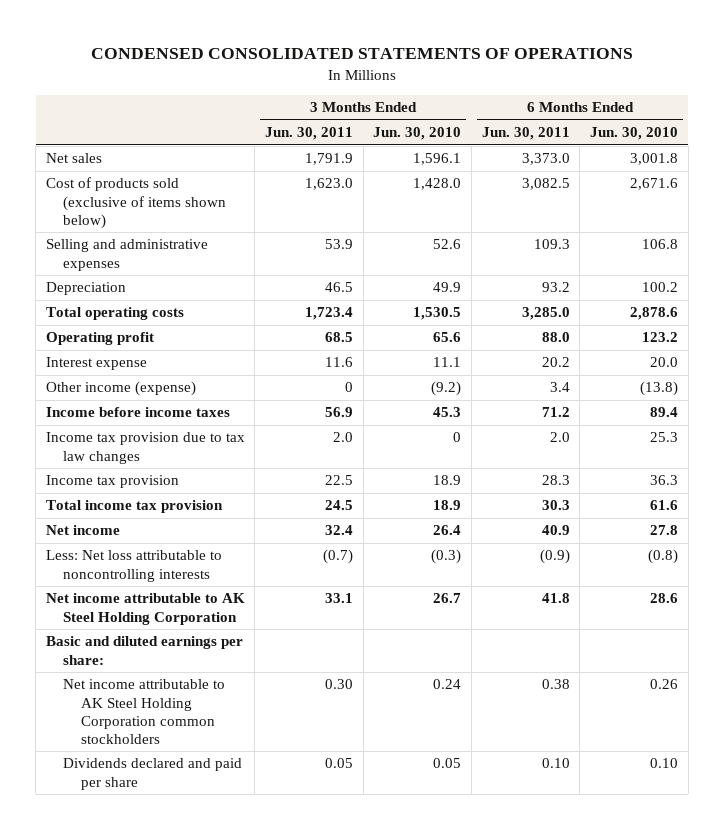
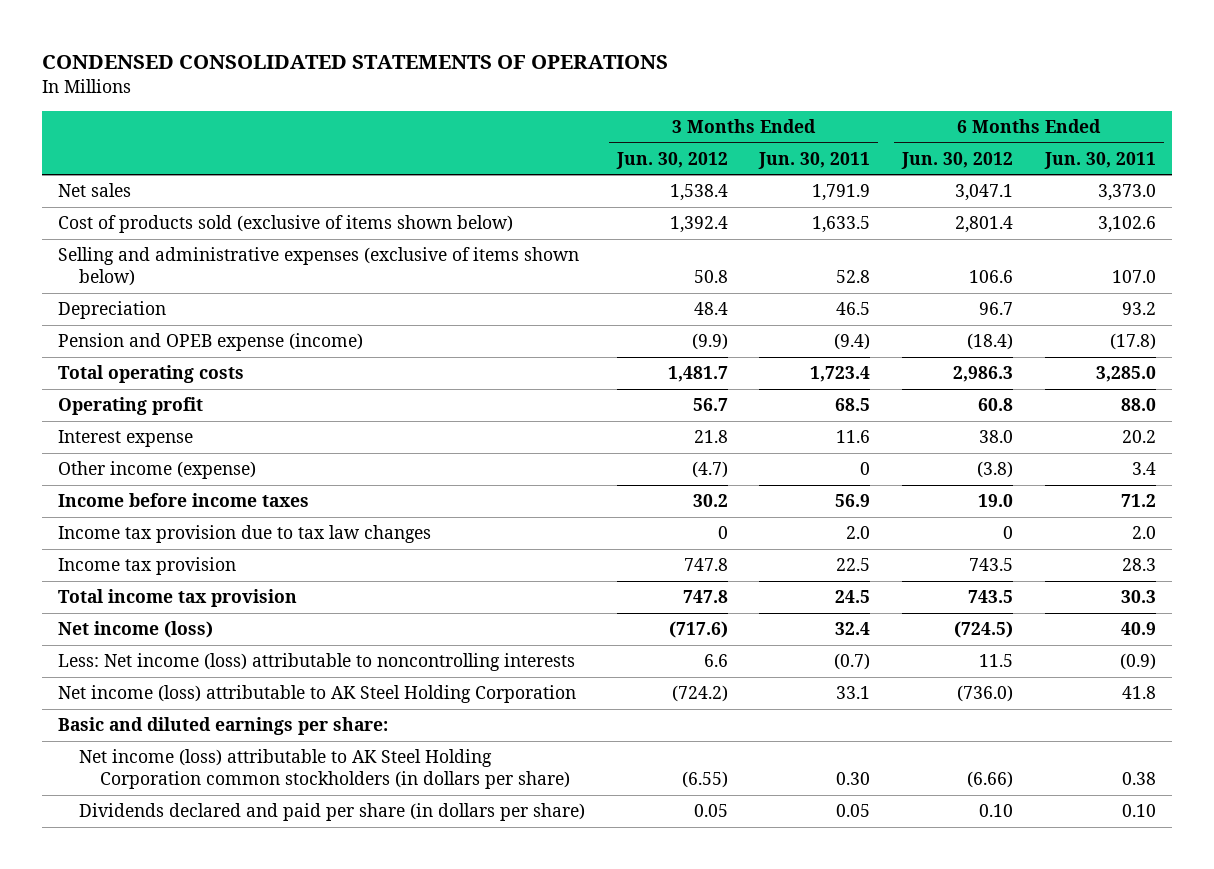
[373,127,462,141] Jun. 30, 2010 -> none
[589,127,678,141] Jun. 30, 2010 -> none
none -> [615,151,728,169] Jun. 30, 2012
none -> [901,151,1014,169] Jun. 30, 2012
[45,239,208,271] Selling and administrative expenses -> none
[305,178,354,191] 1,623.0 -> [812,216,871,234] 1,633.5
[521,178,570,191] 3,082.5 -> [1097,216,1156,234] 3,102.6
none -> [57,247,579,287] Selling and administrative expenses (exclusive of items shown below)
none -> [57,333,363,352] Pension and OPEB expense (income)
[45,525,120,536] Net income -> [57,621,213,639] Net income (loss)
[45,550,222,582] Less: Net loss attributable to noncontrolling interests -> [57,653,575,672] Less: Net income (loss) attributable to noncontrolling interests
[45,593,245,625] Net income attributable to AK Steel Holding Corporation -> [57,685,576,704] Net income (loss) attributable to AK Steel Holding Corporation
[63,679,226,744] Net income attributable to AK Steel Holding Corporation common stockholders -> [78,749,571,790] Net income (loss) attributable to AK Steel Holding Corporation common stockholders (in dollars per share)
[63,758,243,790] Dividends declared and paid per share -> [78,803,585,822] Dividends declared and paid per share (in dollars per share)

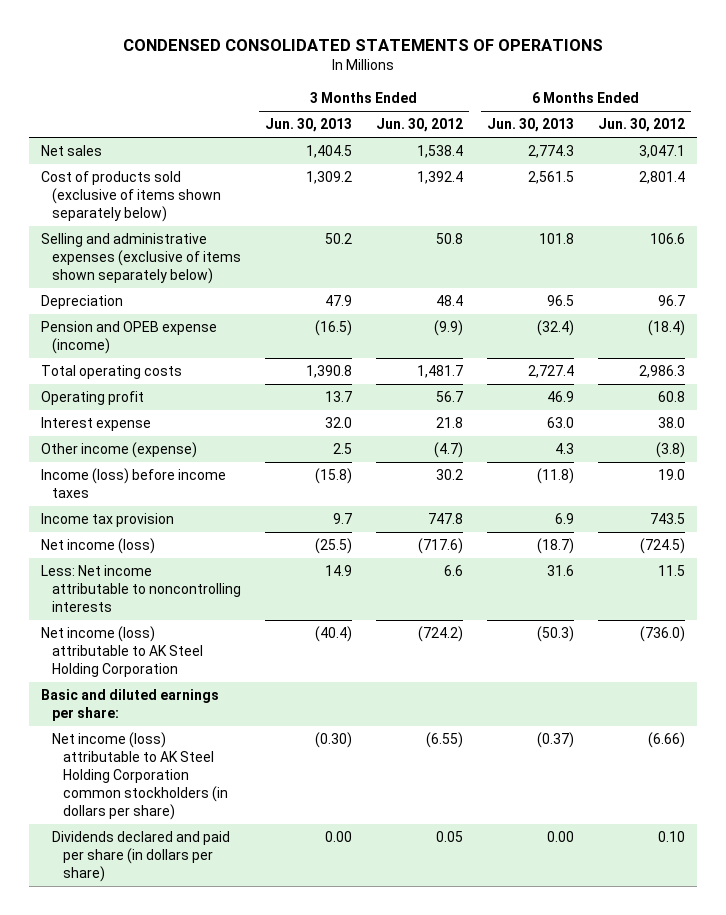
[758,151,871,169] Jun. 30, 2011 -> none
[1043,151,1156,169] Jun. 30, 2011 -> none
none -> [265,118,353,133] Jun. 30, 2013
none -> [487,118,575,133] Jun. 30, 2013
[57,215,513,234] Cost of products sold (exclusive of items shown below) -> [41,171,222,223] Cost of products sold (exclusive of items shown separately below)
[57,247,579,287] Selling and administrative expenses (exclusive of items shown below) -> [41,233,242,285] Selling and administrative expenses (exclusive of items shown separately below)
[57,525,431,544] Income tax provision due to tax law changes -> none
[57,493,309,508] Income before income taxes -> [41,468,227,499] Income (loss) before income taxes
[57,589,297,608] Total income tax provision -> none
[57,653,575,672] Less: Net income (loss) attributable to noncontrolling interests -> [41,565,242,613] Less: Net income attributable to noncontrolling interests

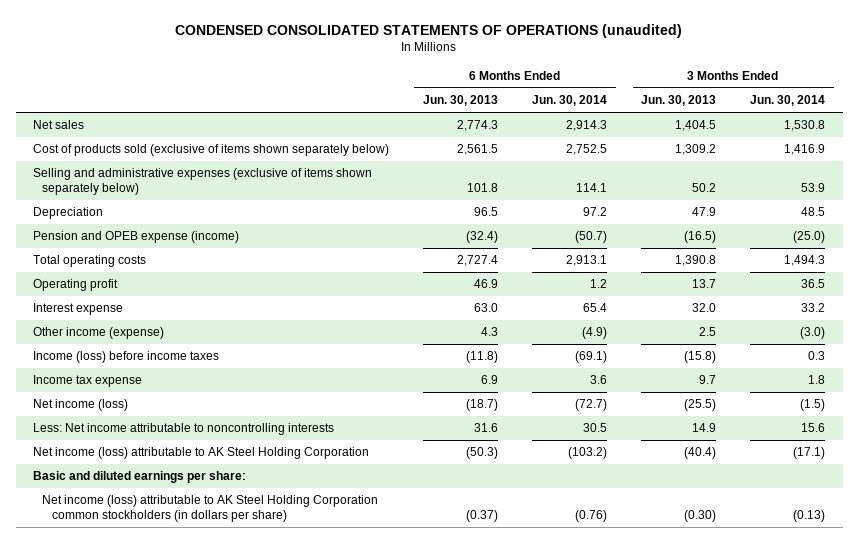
[123,39,604,52] CONDENSED CONSOLIDATED STATEMENTS OF OPERATIONS -> [175,23,683,38] CONDENSED CONSOLIDATED STATEMENTS OF OPERATIONS (unaudited)
[376,118,464,133] Jun. 30, 2012 -> none
[597,118,685,133] Jun. 30, 2012 -> none
none -> [532,95,608,107] Jun. 30, 2014
none -> [750,95,826,107] Jun. 30, 2014
[41,513,175,528] Income tax provision -> [32,375,142,388] Income tax expense
[52,831,231,883] Dividends declared and paid per share (in dollars per share) -> none

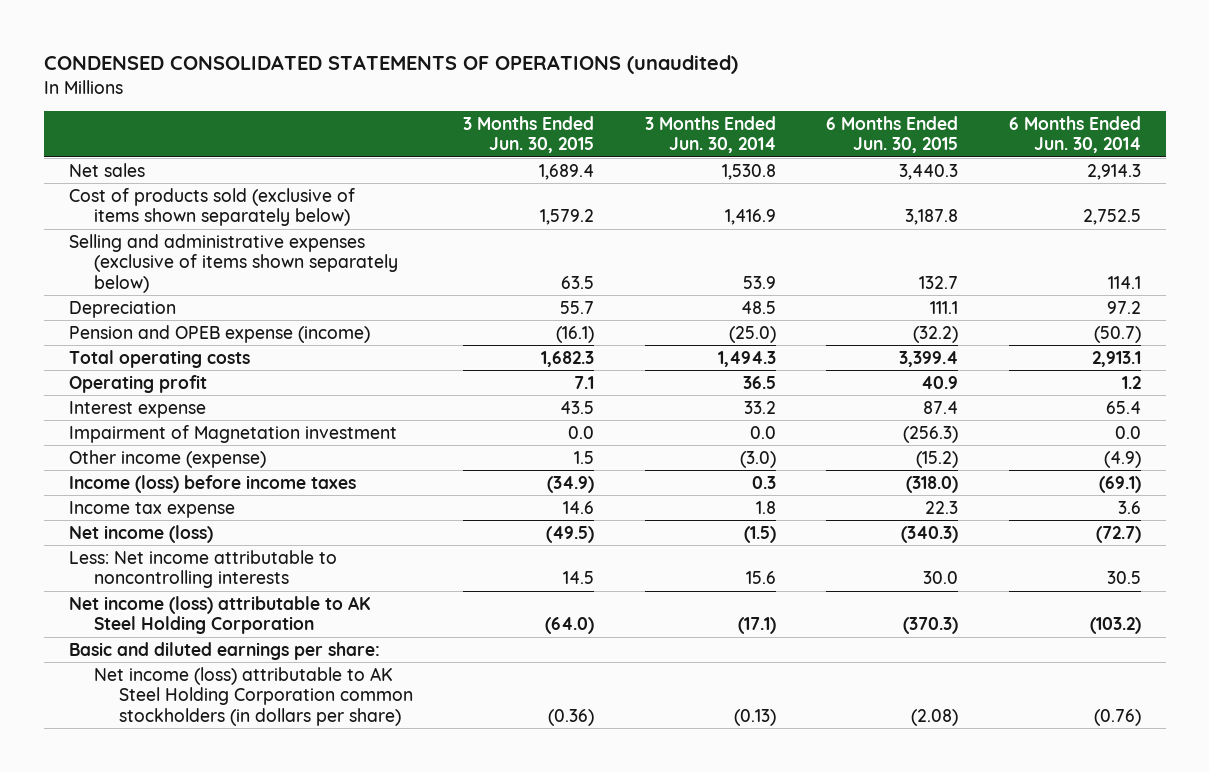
[423,95,499,107] Jun. 30, 2013 -> none
[641,95,717,107] Jun. 30, 2013 -> none
none -> [463,115,595,154] 3 Months Ended Jun. 30, 2015
none -> [826,115,959,154] 6 Months Ended Jun. 30, 2015
none -> [68,424,397,443] Impairment of Magnetation investment

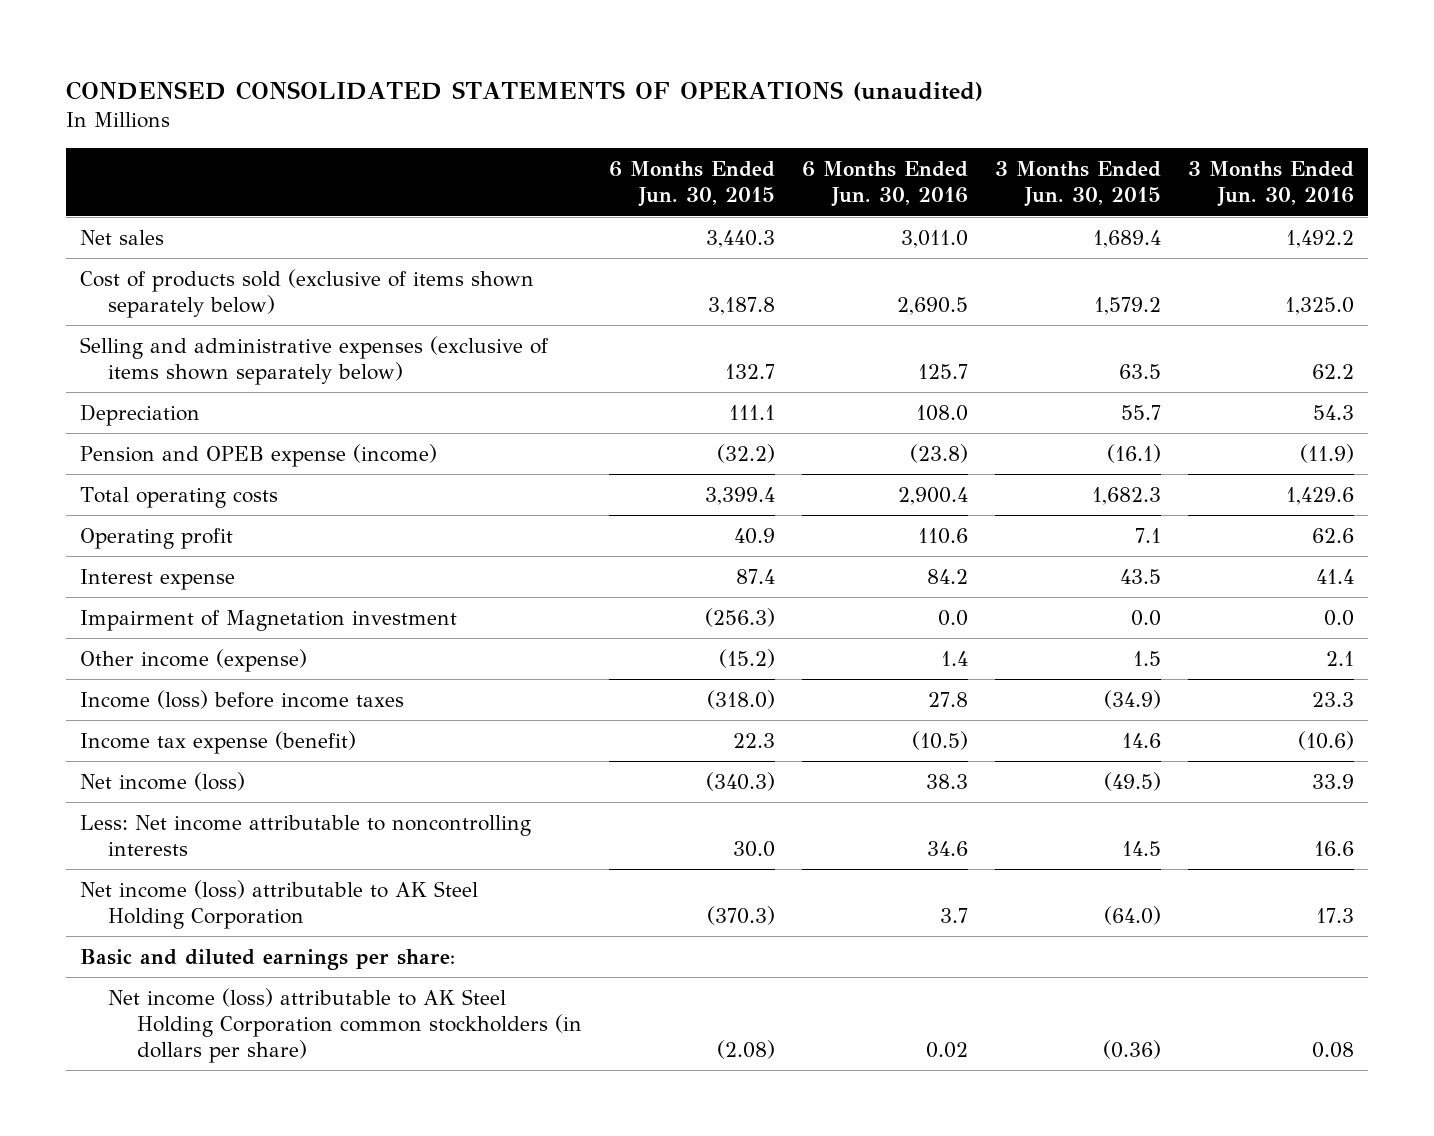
[644,115,776,154] 3 Months Ended Jun. 30, 2014 -> none
[1008,115,1141,154] 6 Months Ended Jun. 30, 2014 -> none
none -> [801,161,968,208] 6 Months Ended Jun. 30, 2016
none -> [1188,161,1355,208] 3 Months Ended Jun. 30, 2016
[68,500,235,518] Income tax expense -> [79,730,356,754] Income tax expense (benefit)

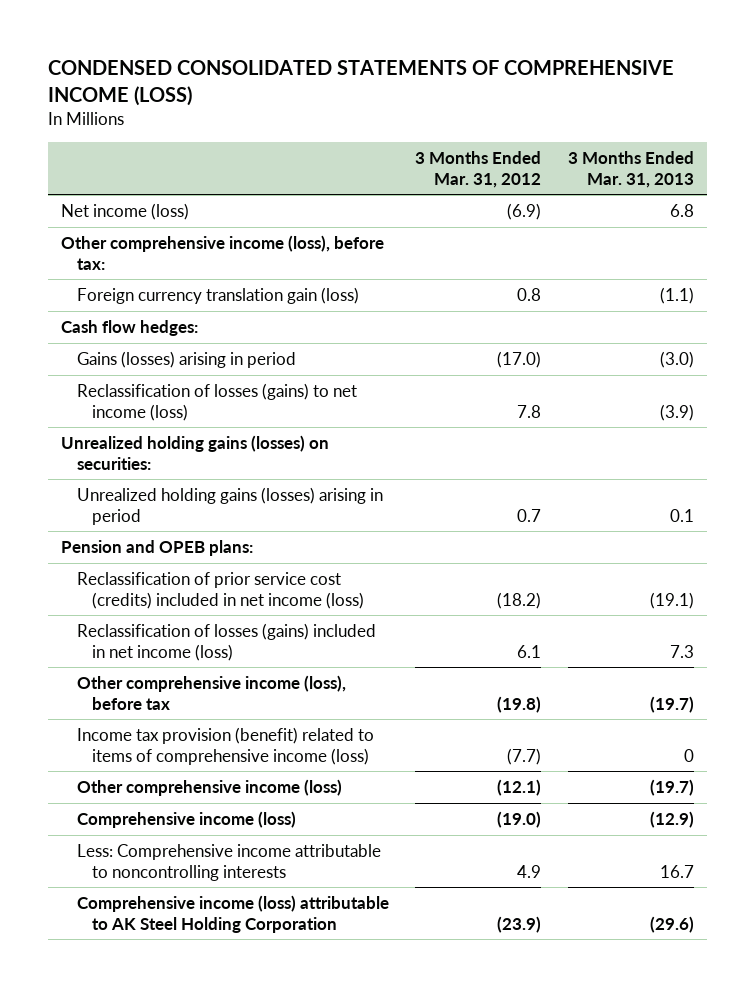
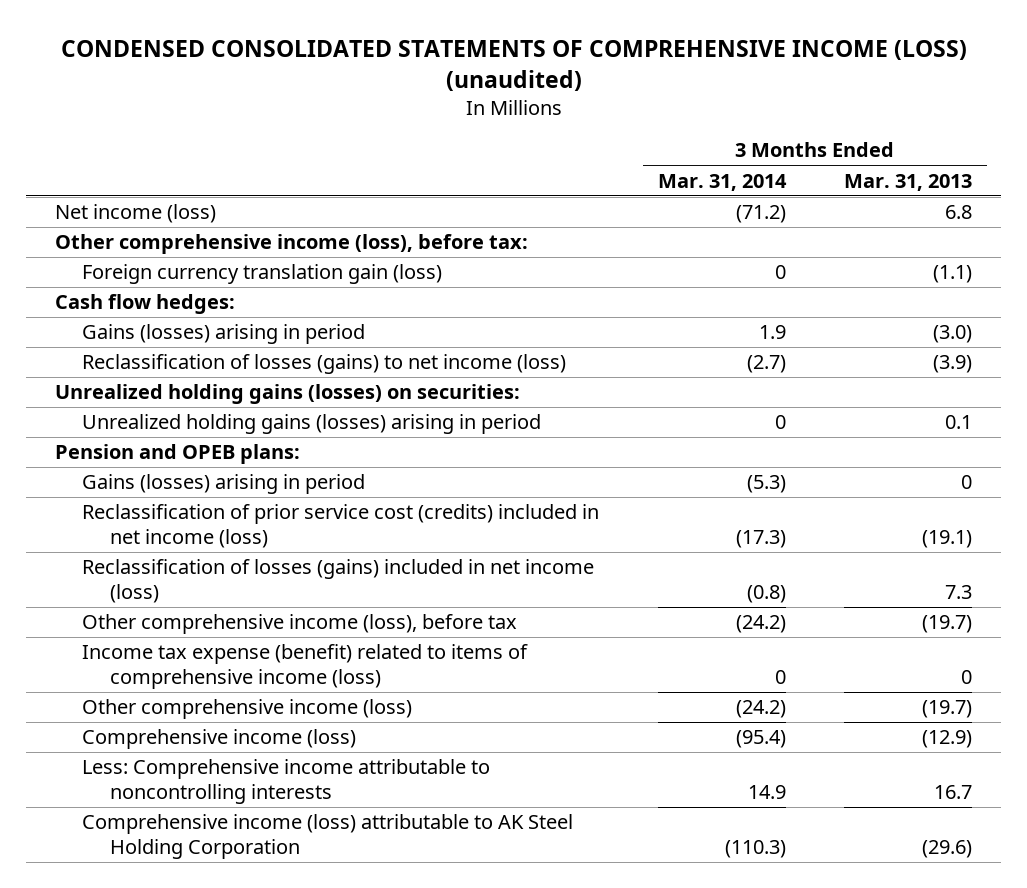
[48,59,675,106] CONDENSED CONSOLIDATED STATEMENTS OF COMPREHENSIVE INCOME (LOSS) -> [60,39,967,91] CONDENSED CONSOLIDATED STATEMENTS OF COMPREHENSIVE INCOME (LOSS) (unaudited)
[415,151,542,188] 3 Months Ended Mar. 31, 2012 -> none
none -> [657,173,787,191] Mar. 31, 2014
none -> [82,474,366,495] Gains (losses) arising in period
[76,727,374,765] Income tax provision (benefit) related to items of comprehensive income (loss) -> [82,644,529,689] Income tax expense (benefit) related to items of comprehensive income (loss)

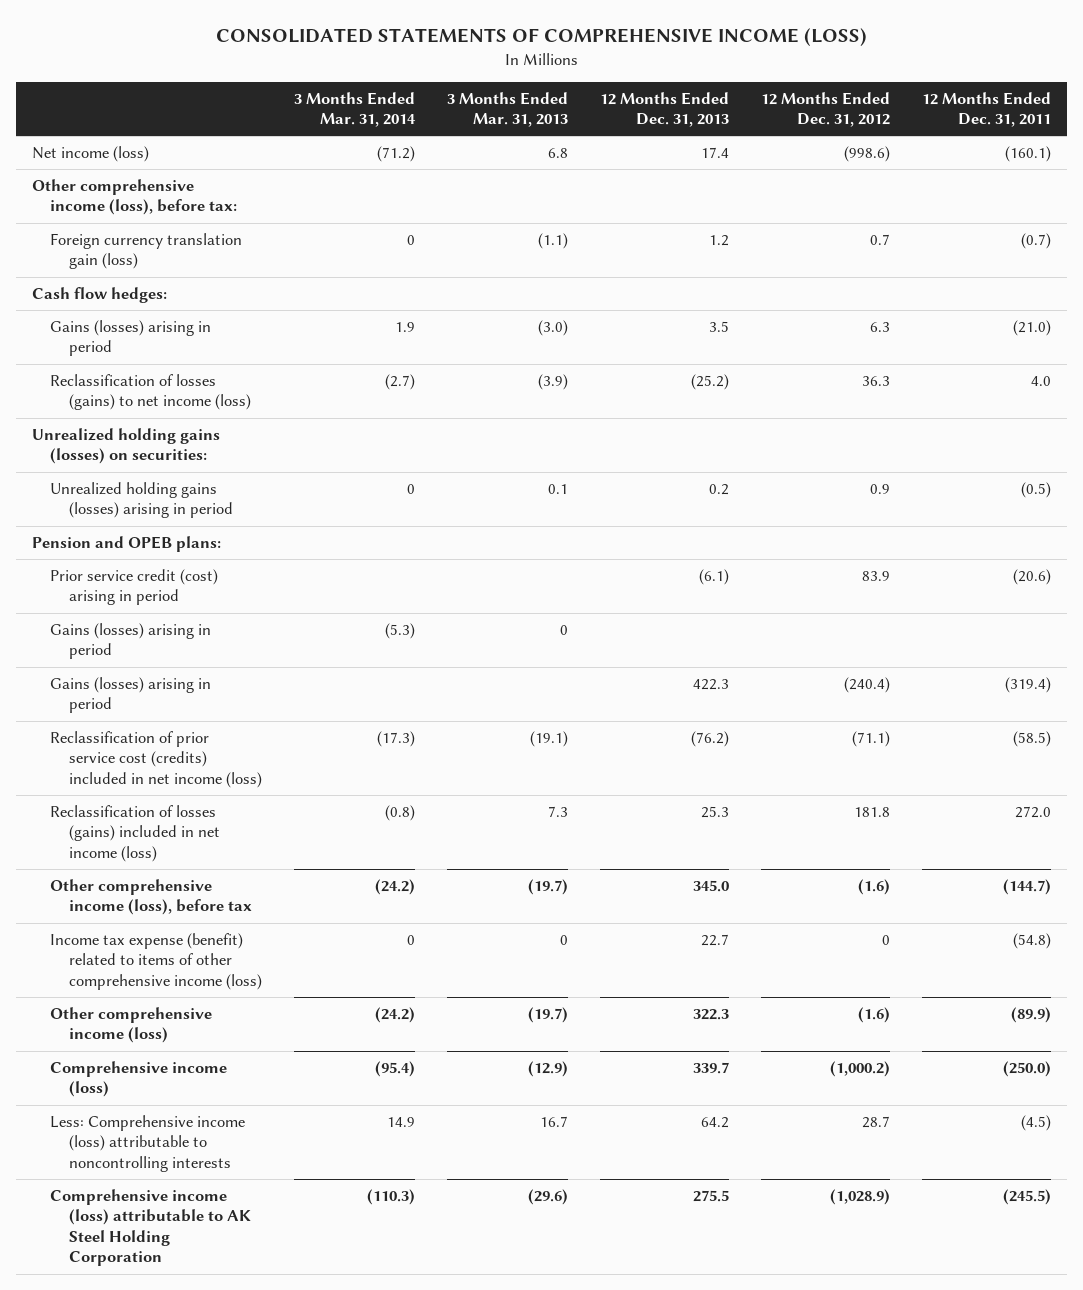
[60,39,967,91] CONDENSED CONSOLIDATED STATEMENTS OF COMPREHENSIVE INCOME (LOSS) (unaudited) -> [215,28,867,47] CONSOLIDATED STATEMENTS OF COMPREHENSIVE INCOME (LOSS)
none -> [599,91,729,128] 12 Months Ended Dec. 31, 2013
none -> [760,91,890,128] 12 Months Ended Dec. 31, 2012
none -> [922,91,1052,128] 12 Months Ended Dec. 31, 2011
none -> [50,569,219,606] Prior service credit (cost) arising in period
none -> [50,677,212,714] Gains (losses) arising in period
[82,644,529,689] Income tax expense (benefit) related to items of comprehensive income (loss) -> [50,933,262,990] Income tax expense (benefit) related to items of other comprehensive income (loss)
[82,759,491,804] Less: Comprehensive income attributable to noncontrolling interests -> [50,1115,246,1172] Less: Comprehensive income (loss) attributable to noncontrolling interests

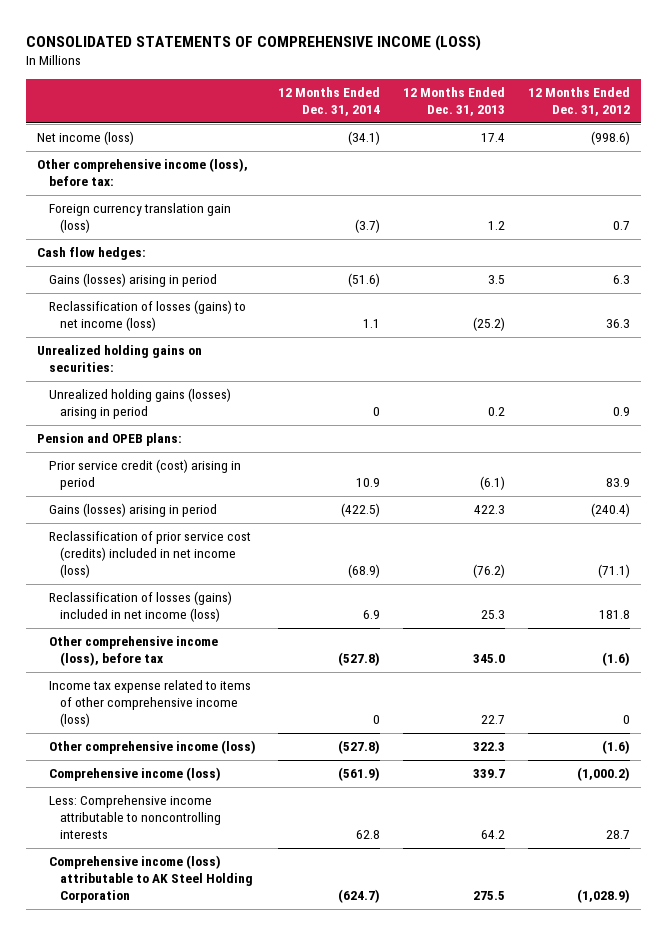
[293,91,416,128] 3 Months Ended Mar. 31, 2014 -> none
[446,91,568,128] 3 Months Ended Mar. 31, 2013 -> none
[922,91,1052,128] 12 Months Ended Dec. 31, 2011 -> none
none -> [278,87,381,117] 12 Months Ended Dec. 31, 2014
[32,428,221,465] Unrealized holding gains (losses) on securities: -> [37,345,203,373] Unrealized holding gains on securities:
[50,623,212,660] Gains (losses) arising in period -> none
[50,933,262,990] Income tax expense (benefit) related to items of other comprehensive income (loss) -> [48,680,251,728] Income tax expense related to items of other comprehensive income (loss)
[50,1115,246,1172] Less: Comprehensive income (loss) attributable to noncontrolling interests -> [48,795,222,840] Less: Comprehensive income attributable to noncontrolling interests

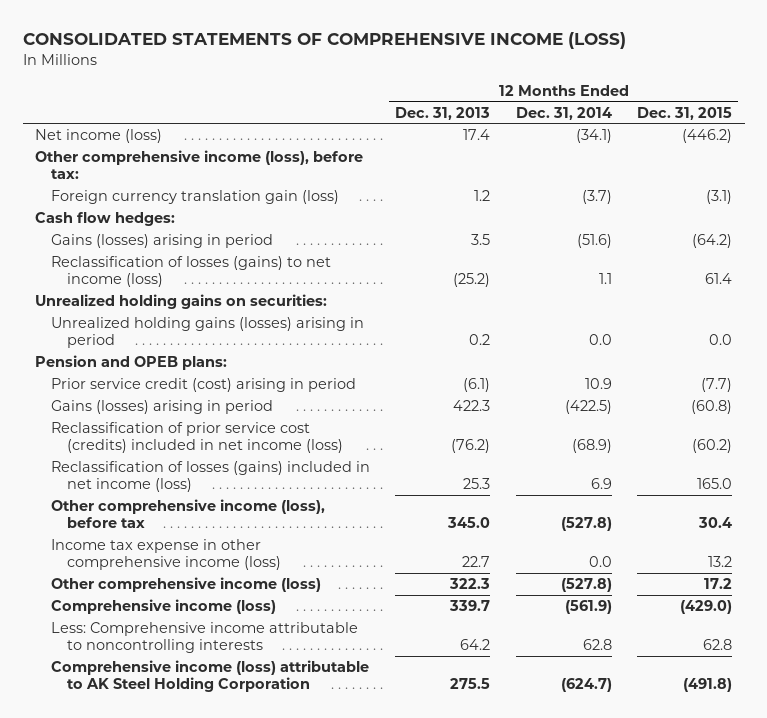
[527,87,630,117] 12 Months Ended Dec. 31, 2012 -> none
none -> [637,106,733,120] Dec. 31, 2015
[373,407,381,417] 0 -> [588,334,612,346] 0.0
[48,680,251,728] Income tax expense related to items of other comprehensive income (loss) -> [50,538,281,571] Income tax expense in other comprehensive income (loss)
[373,715,381,725] 0 -> [588,556,612,568] 0.0

